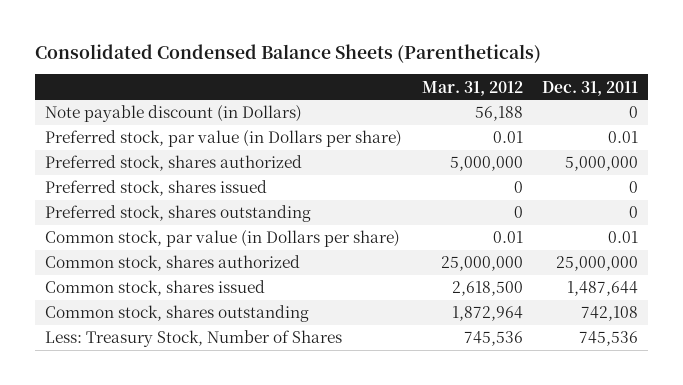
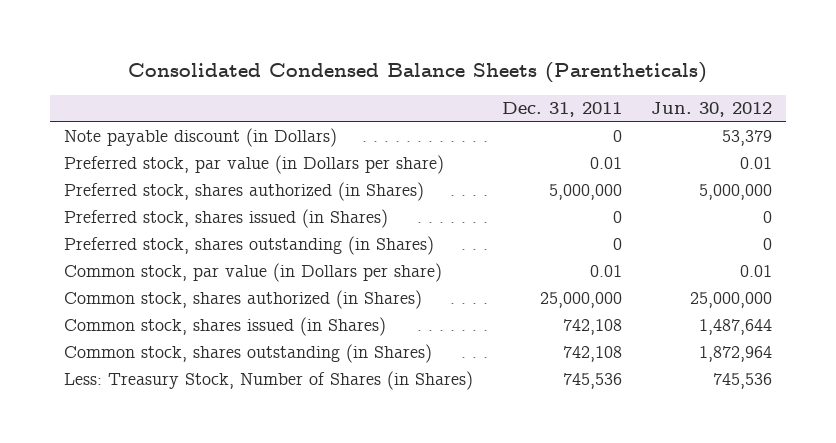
[421,80,523,96] Mar. 31, 2012 -> none
none -> [650,102,772,118] Jun. 30, 2012
[45,155,303,172] Preferred stock, shares authorized -> [64,182,425,202] Preferred stock, shares authorized (in Shares)
[45,180,268,197] Preferred stock, shares issued -> [64,209,389,229] Preferred stock, shares issued (in Shares)
[45,205,312,223] Preferred stock, shares outstanding -> [64,236,435,256] Preferred stock, shares outstanding (in Shares)
[45,255,301,272] Common stock, shares authorized -> [64,290,423,310] Common stock, shares authorized (in Shares)
[45,280,266,297] Common stock, shares issued -> [64,317,387,337] Common stock, shares issued (in Shares)
[567,281,639,297] 1,487,644 -> [563,319,623,336] 742,108
[45,305,310,323] Common stock, shares outstanding -> [64,344,433,364] Common stock, shares outstanding (in Shares)
[45,330,343,348] Less: Treasury Stock, Number of Shares -> [64,371,474,391] Less: Treasury Stock, Number of Shares (in Shares)

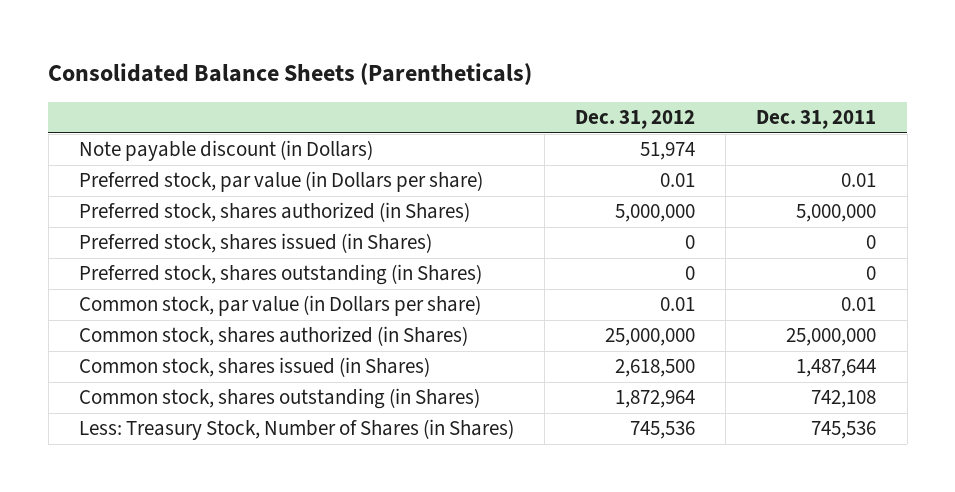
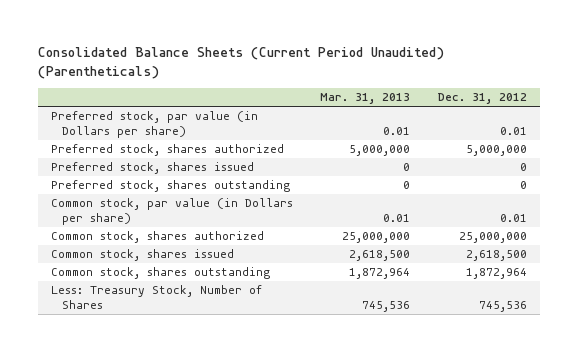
[48,62,533,85] Consolidated Balance Sheets (Parentheticals) -> [37,46,444,79] Consolidated Balance Sheets (Current Period Unaudited) (Parentheticals)
[756,110,877,130] Dec. 31, 2011 -> none
none -> [320,93,411,105] Mar. 31, 2013
[78,140,373,162] Note payable discount (in Dollars) -> none
[78,202,470,223] Preferred stock, shares authorized (in Shares) -> [51,144,285,157] Preferred stock, shares authorized
[78,233,432,254] Preferred stock, shares issued (in Shares) -> [51,162,255,175] Preferred stock, shares issued
[78,264,482,286] Preferred stock, shares outstanding (in Shares) -> [51,180,291,193] Preferred stock, shares outstanding
[78,326,468,347] Common stock, shares authorized (in Shares) -> [51,231,265,244] Common stock, shares authorized
[78,357,430,378] Common stock, shares issued (in Shares) -> [51,249,235,262] Common stock, shares issued
[78,388,480,410] Common stock, shares outstanding (in Shares) -> [51,267,271,280] Common stock, shares outstanding
[78,419,514,441] Less: Treasury Stock, Number of Shares (in Shares) -> [51,285,263,310] Less: Treasury Stock, Number of Shares

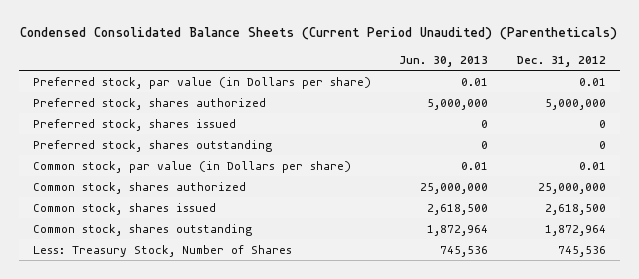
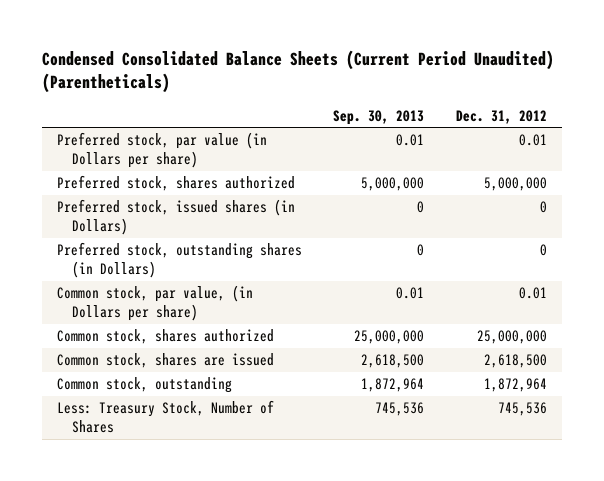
[399,55,489,67] Jun. 30, 2013 -> none
none -> [333,109,425,125] Sep. 30, 2013
[33,118,237,131] Preferred stock, shares issued -> [57,199,296,235] Preferred stock, issued shares (in Dollars)
[33,139,273,152] Preferred stock, shares outstanding -> [57,242,303,278] Preferred stock, outstanding shares (in Dollars)
[33,160,352,173] Common stock, par value (in Dollars per share) -> [57,285,254,321] Common stock, par value, (in Dollars per share)
[33,202,217,215] Common stock, shares issued -> [57,353,275,369] Common stock, shares are issued
[33,223,253,236] Common stock, shares outstanding -> [57,377,233,394] Common stock, outstanding

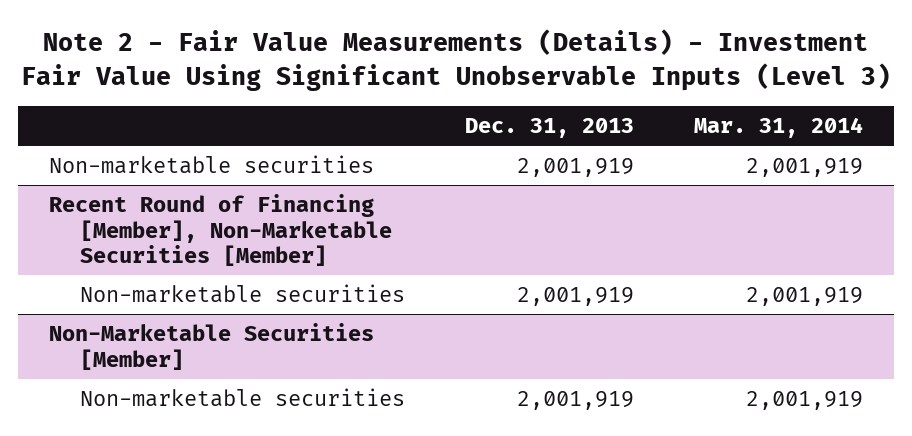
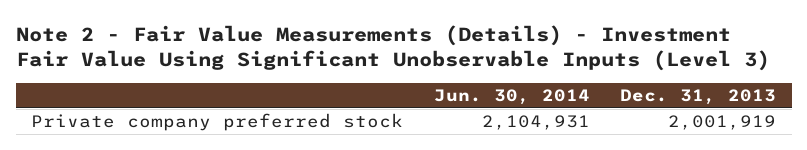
[694,116,864,138] Mar. 31, 2014 -> none
none -> [433,88,590,105] Jun. 30, 2014
[48,194,393,266] Recent Round of Financing [Member], Non-Marketable Securities [Member] -> none
[80,284,406,304] Non-marketable securities -> none
[48,323,374,370] Non-Marketable Securities [Member] -> none
[80,388,406,408] Non-marketable securities -> none
[48,155,374,175] Non-marketable securities -> [31,113,404,132] Private company preferred stock

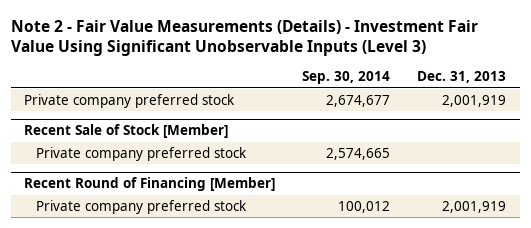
[433,88,590,105] Jun. 30, 2014 -> none
none -> [302,71,391,85] Sep. 30, 2014
none -> [24,124,229,139] Recent Sale of Stock [Member]
none -> [35,146,247,161] Private company preferred stock
none -> [24,177,276,192] Recent Round of Financing [Member]
none -> [35,199,247,214] Private company preferred stock

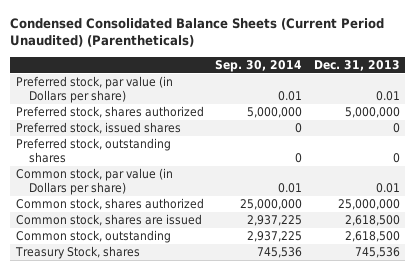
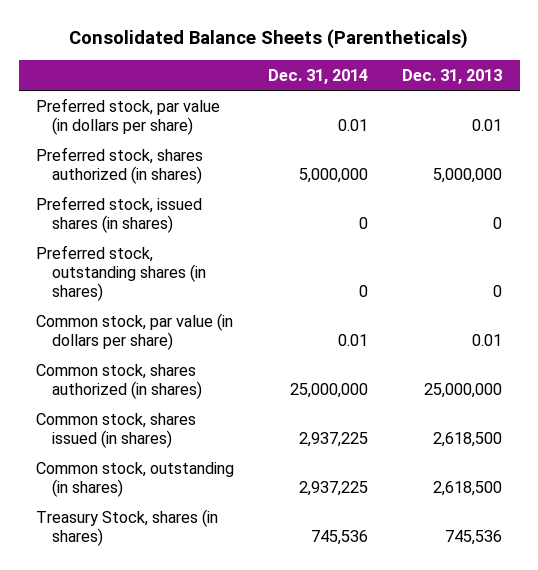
[9,17,384,48] Condensed Consolidated Balance Sheets (Current Period Unaudited) (Parentheticals) -> [69,28,469,49] Consolidated Balance Sheets (Parentheticals)
[215,59,303,72] Sep. 30, 2014 -> none
none -> [268,68,369,84] Dec. 31, 2014
[15,76,173,103] Preferred stock, par value (in Dollars per share) -> [35,97,220,135] Preferred stock, par value (in dollars per share)
[15,106,204,119] Preferred stock, shares authorized -> [35,146,203,184] Preferred stock, shares authorized (in shares)
[15,122,181,135] Preferred stock, issued shares -> [35,195,202,233] Preferred stock, issued shares (in shares)
[15,138,171,163] Preferred stock, outstanding shares -> [35,244,207,302] Preferred stock, outstanding shares (in shares)
[15,168,173,195] Common stock, par value (in Dollars per share) -> [35,312,233,350] Common stock, par value (in dollars per share)
[15,198,204,211] Common stock, shares authorized -> [35,363,203,399] Common stock, shares authorized (in shares)
[15,214,202,227] Common stock, shares are issued -> [35,412,196,448] Common stock, shares issued (in shares)
[15,230,171,244] Common stock, outstanding -> [35,461,234,497] Common stock, outstanding (in shares)
[14,246,140,260] Treasury Stock, shares -> [35,508,218,546] Treasury Stock, shares (in shares)

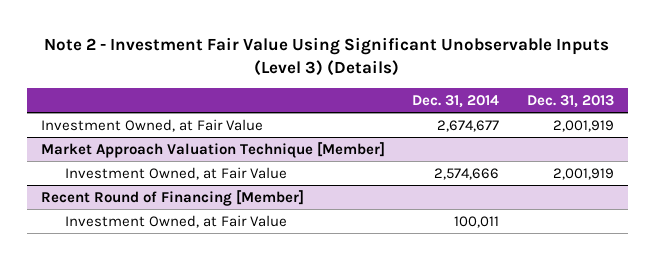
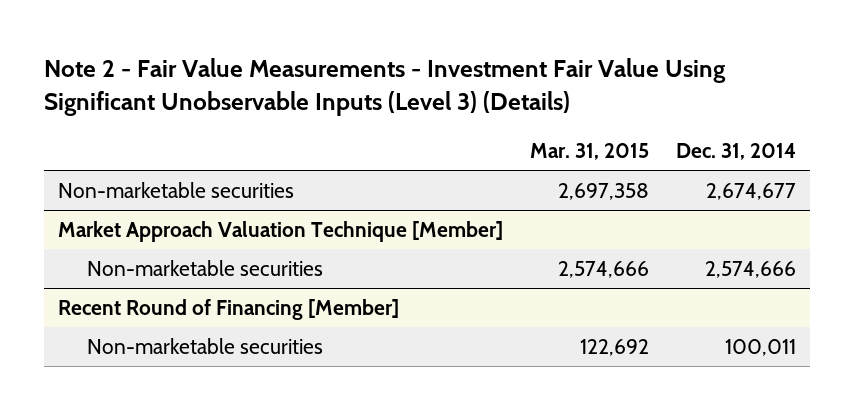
[44,37,610,77] Note 2 - Investment Fair Value Using Significant Unobservable Inputs (Level 3) (Details) -> [44,58,727,117] Note 2 - Fair Value Measurements - Investment Fair Value Using Significant Unobservable Inputs (Level 3) (Details)
[526,94,614,108] Dec. 31, 2013 -> none
none -> [530,143,650,161] Mar. 31, 2015
[40,118,263,132] Investment Owned, at Fair Value -> [57,181,294,198] Non-marketable securities
[64,166,287,180] Investment Owned, at Fair Value -> [86,259,323,276] Non-marketable securities
[64,214,287,228] Investment Owned, at Fair Value -> [86,337,323,354] Non-marketable securities

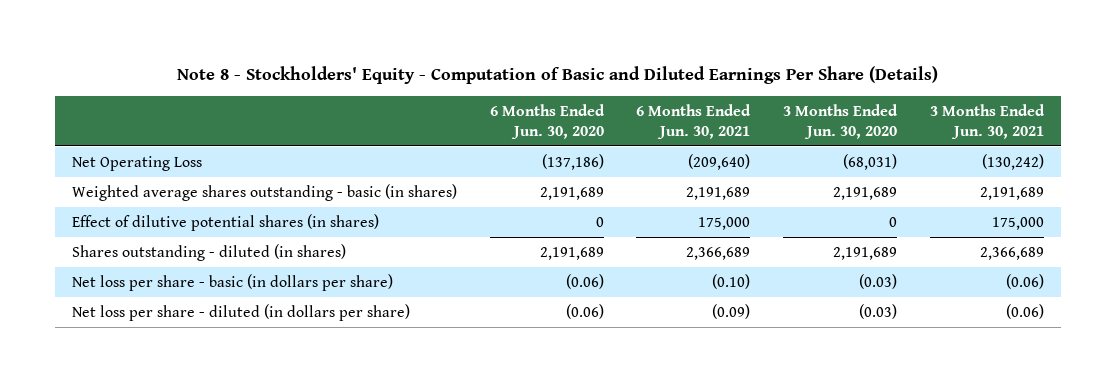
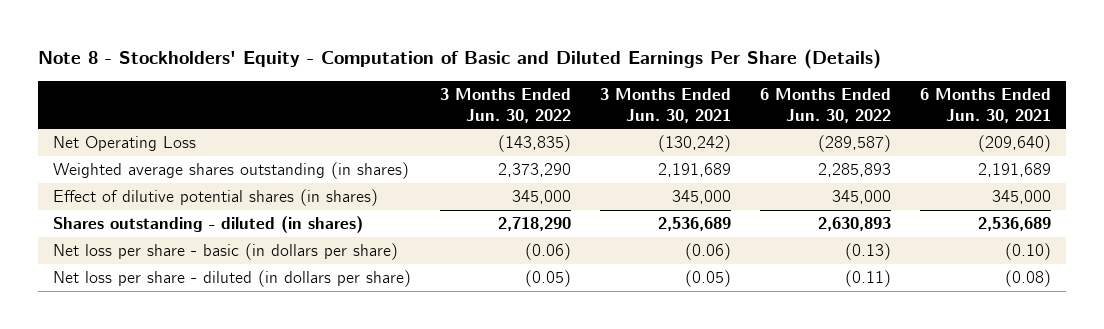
[489,103,605,139] 6 Months Ended Jun. 30, 2020 -> none
[783,103,899,139] 3 Months Ended Jun. 30, 2020 -> none
none -> [440,88,572,123] 3 Months Ended Jun. 30, 2022
none -> [760,88,892,123] 6 Months Ended Jun. 30, 2022
[71,184,457,202] Weighted average shares outstanding - basic (in shares) -> [52,162,409,180] Weighted average shares outstanding (in shares)
[698,217,751,231] 175,000 -> [992,190,1052,205] 345,000
[992,217,1045,231] 175,000 -> [672,190,732,205] 345,000
[686,247,751,261] 2,366,689 -> [978,217,1052,232] 2,536,689
[980,247,1045,261] 2,366,689 -> [658,217,732,232] 2,536,689
[712,304,751,320] (0.09) -> [1005,270,1052,288] (0.08)
[1006,304,1045,320] (0.06) -> [685,270,732,288] (0.05)

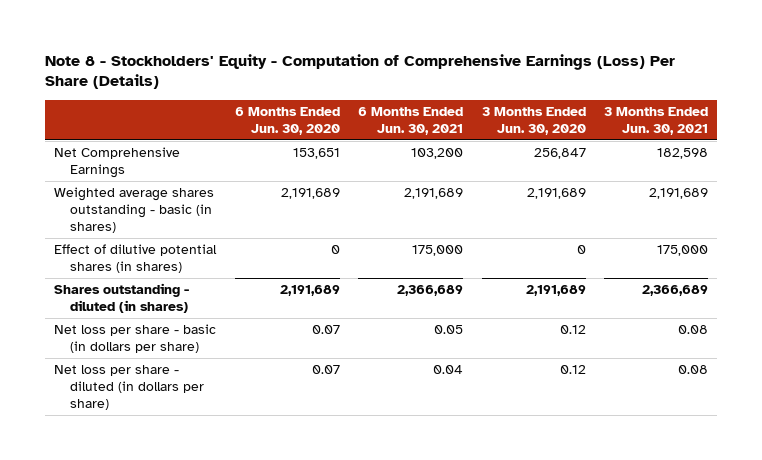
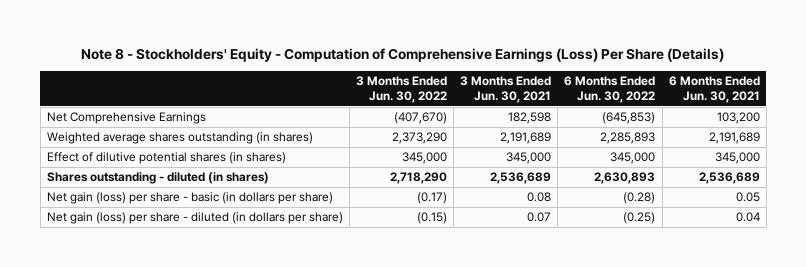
[234,106,340,135] 6 Months Ended Jun. 30, 2020 -> none
[481,106,586,135] 3 Months Ended Jun. 30, 2020 -> none
none -> [355,75,447,103] 3 Months Ended Jun. 30, 2022
none -> [564,75,656,103] 6 Months Ended Jun. 30, 2022
[54,187,215,233] Weighted average shares outstanding - basic (in shares) -> [46,132,313,145] Weighted average shares outstanding (in shares)
[412,245,464,257] 175,000 -> [714,152,760,165] 345,000
[657,245,709,257] 175,000 -> [506,152,552,165] 345,000
[397,285,464,297] 2,366,689 -> [698,172,760,185] 2,536,689
[642,285,709,297] 2,366,689 -> [490,172,552,185] 2,536,689
[54,324,217,353] Net loss per share - basic (in dollars per share) -> [46,192,333,205] Net gain (loss) per share - basic (in dollars per share)
[54,365,204,410] Net loss per share - diluted (in dollars per share) -> [46,212,343,225] Net gain (loss) per share - diluted (in dollars per share)
[678,365,709,375] 0.08 -> [527,212,552,223] 0.07

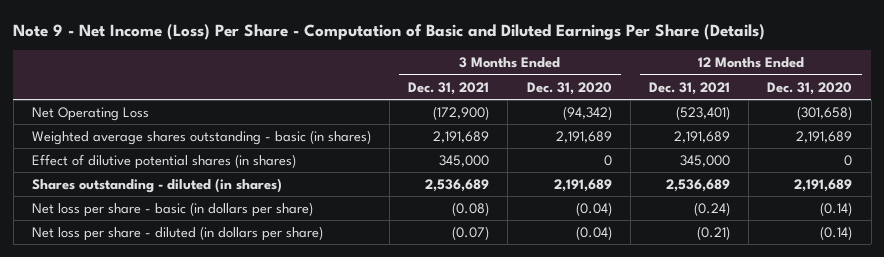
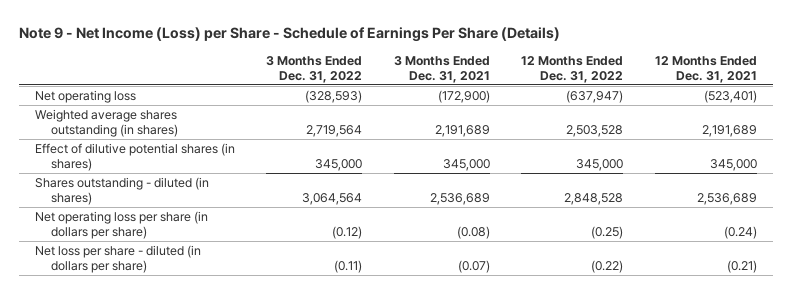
[13,23,766,40] Note 9 - Net Income (Loss) Per Share - Computation of Basic and Diluted Earnings Per Share (Details) -> [18,27,560,43] Note 9 - Net Income (Loss) per Share - Schedule of Earnings Per Share (Details)
[526,81,612,95] Dec. 31, 2020 -> none
[767,81,853,95] Dec. 31, 2020 -> none
none -> [266,55,363,83] 3 Months Ended Dec. 31, 2022
none -> [521,55,624,83] 12 Months Ended Dec. 31, 2022
[31,107,149,122] Net Operating Loss -> [34,90,136,104] Net operating loss
[31,130,371,146] Weighted average shares outstanding - basic (in shares) -> [34,109,178,138] Weighted average shares outstanding (in shares)
[31,202,313,218] Net loss per share - basic (in dollars per share) -> [34,211,208,240] Net operating loss per share (in dollars per share)

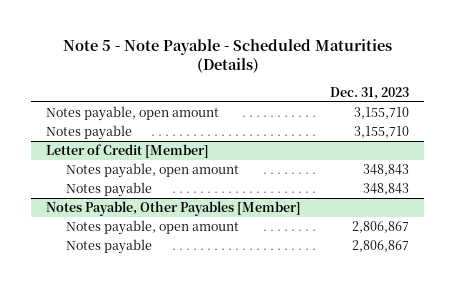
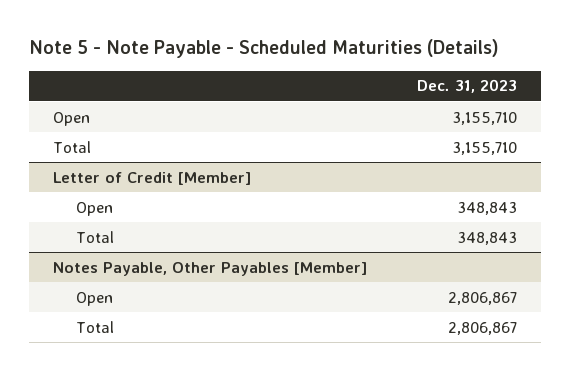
[45,105,219,121] Notes payable, open amount -> [53,111,91,126] Open
[45,124,132,140] Notes payable -> [53,140,92,153] Total
[65,162,239,178] Notes payable, open amount -> [75,201,113,216] Open
[65,181,152,197] Notes payable -> [75,230,114,243] Total
[65,219,239,235] Notes payable, open amount -> [75,291,113,306] Open
[65,238,152,254] Notes payable -> [75,320,114,333] Total

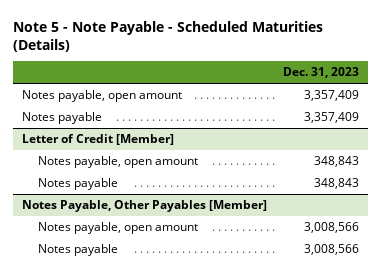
[53,140,92,153] Total -> none
[53,111,91,126] Open -> [21,90,182,103] Notes payable, open amount
[451,111,517,125] 3,155,710 -> [304,90,360,102] 3,357,409
none -> [21,112,102,125] Notes payable
[75,201,113,216] Open -> [38,156,199,169] Notes payable, open amount
[75,230,114,243] Total -> [38,178,119,191] Notes payable
[75,320,114,333] Total -> none
[75,291,113,306] Open -> [38,222,199,235] Notes payable, open amount
[447,291,517,305] 2,806,867 -> [304,222,360,234] 3,008,566
none -> [38,244,119,257] Notes payable

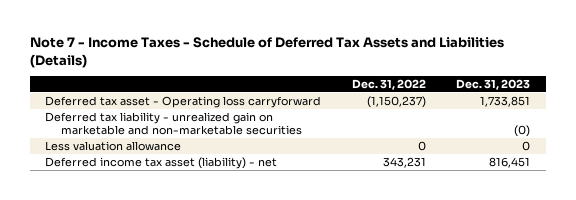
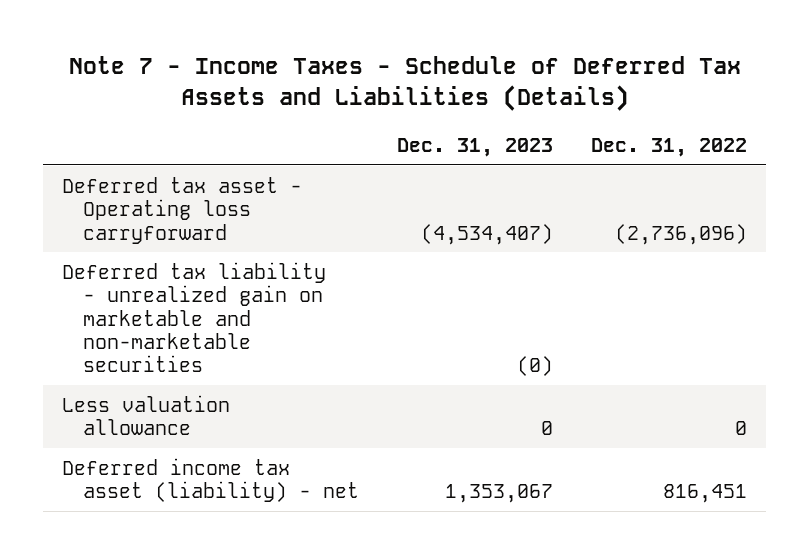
[366,96,426,109] (1,150,237) -> [615,223,748,245] (2,736,096)
[480,96,531,108] 1,733,851 -> [421,223,554,245] (4,534,407)
[382,157,426,169] 343,231 -> [663,484,748,504] 816,451
[489,157,531,169] 816,451 -> [445,484,554,504] 1,353,067

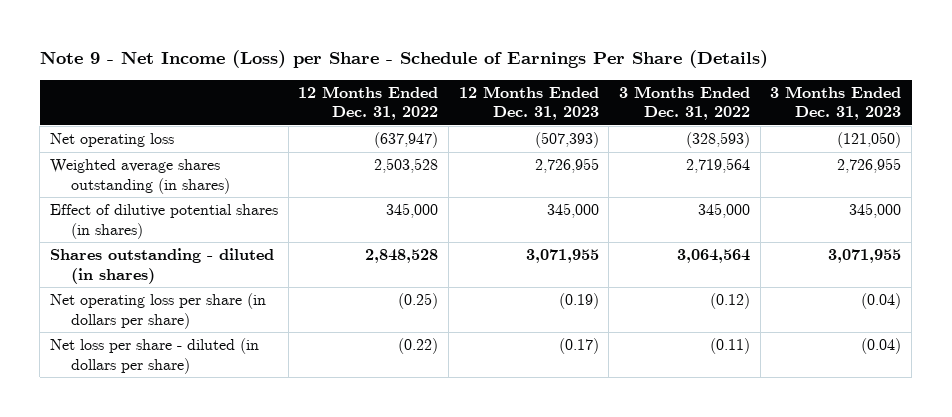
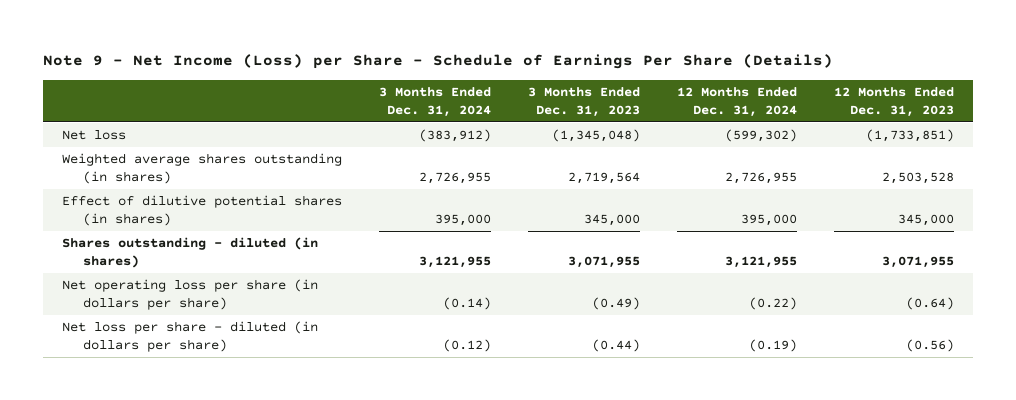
[298,85,439,121] 12 Months Ended Dec. 31, 2022 -> none
[619,85,751,121] 3 Months Ended Dec. 31, 2022 -> none
none -> [379,86,492,117] 3 Months Ended Dec. 31, 2024
none -> [677,86,798,117] 12 Months Ended Dec. 31, 2024
[50,133,175,148] Net operating loss -> [62,130,127,141] Net loss
[534,132,599,149] (507,393) -> [866,129,955,143] (1,733,851)
[837,132,902,149] (121,050) -> [552,129,641,143] (1,345,048)
[534,158,599,174] 2,726,955 -> [882,172,955,185] 2,503,528
[837,158,902,174] 2,726,955 -> [568,172,641,185] 2,719,564
[558,293,599,310] (0.19) -> [906,297,955,311] (0.64)
[861,293,902,310] (0.04) -> [592,297,641,311] (0.49)
[558,338,599,355] (0.17) -> [906,339,955,353] (0.56)
[861,338,902,355] (0.04) -> [592,339,641,353] (0.44)

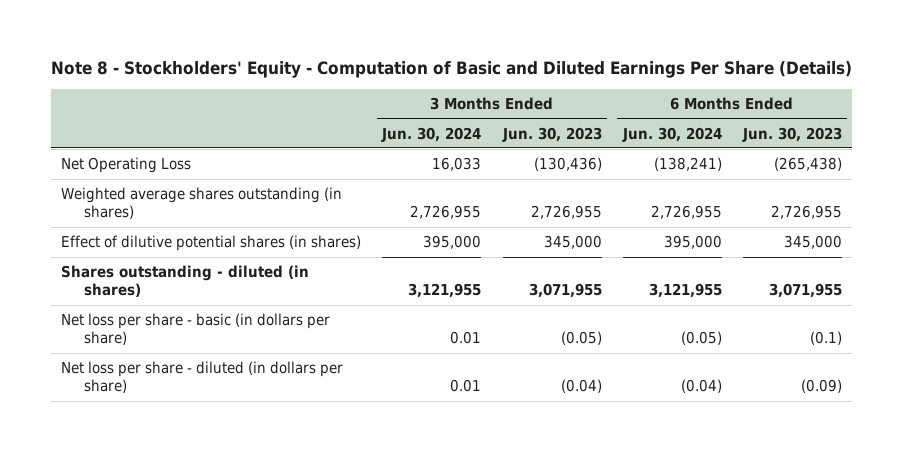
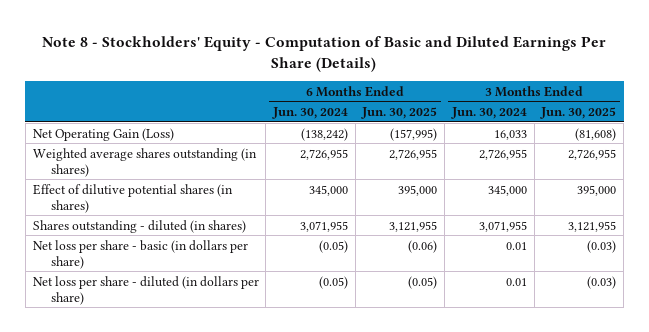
[501,126,602,142] Jun. 30, 2023 -> none
[741,126,842,142] Jun. 30, 2023 -> none
none -> [361,106,438,119] Jun. 30, 2025
none -> [540,106,617,119] Jun. 30, 2025
[61,157,192,174] Net Operating Loss -> [32,127,174,141] Net Operating Gain (Loss)
[653,157,722,172] (138,241) -> [301,127,349,141] (138,242)
[423,235,482,250] 395,000 -> [487,184,527,196] 345,000
[663,235,722,250] 395,000 -> [309,184,349,196] 345,000
[408,283,482,299] 3,121,955 -> [478,220,527,232] 3,071,955
[648,283,722,299] 3,121,955 -> [300,220,349,232] 3,071,955
[680,379,722,394] (0.04) -> [319,275,349,289] (0.05)

